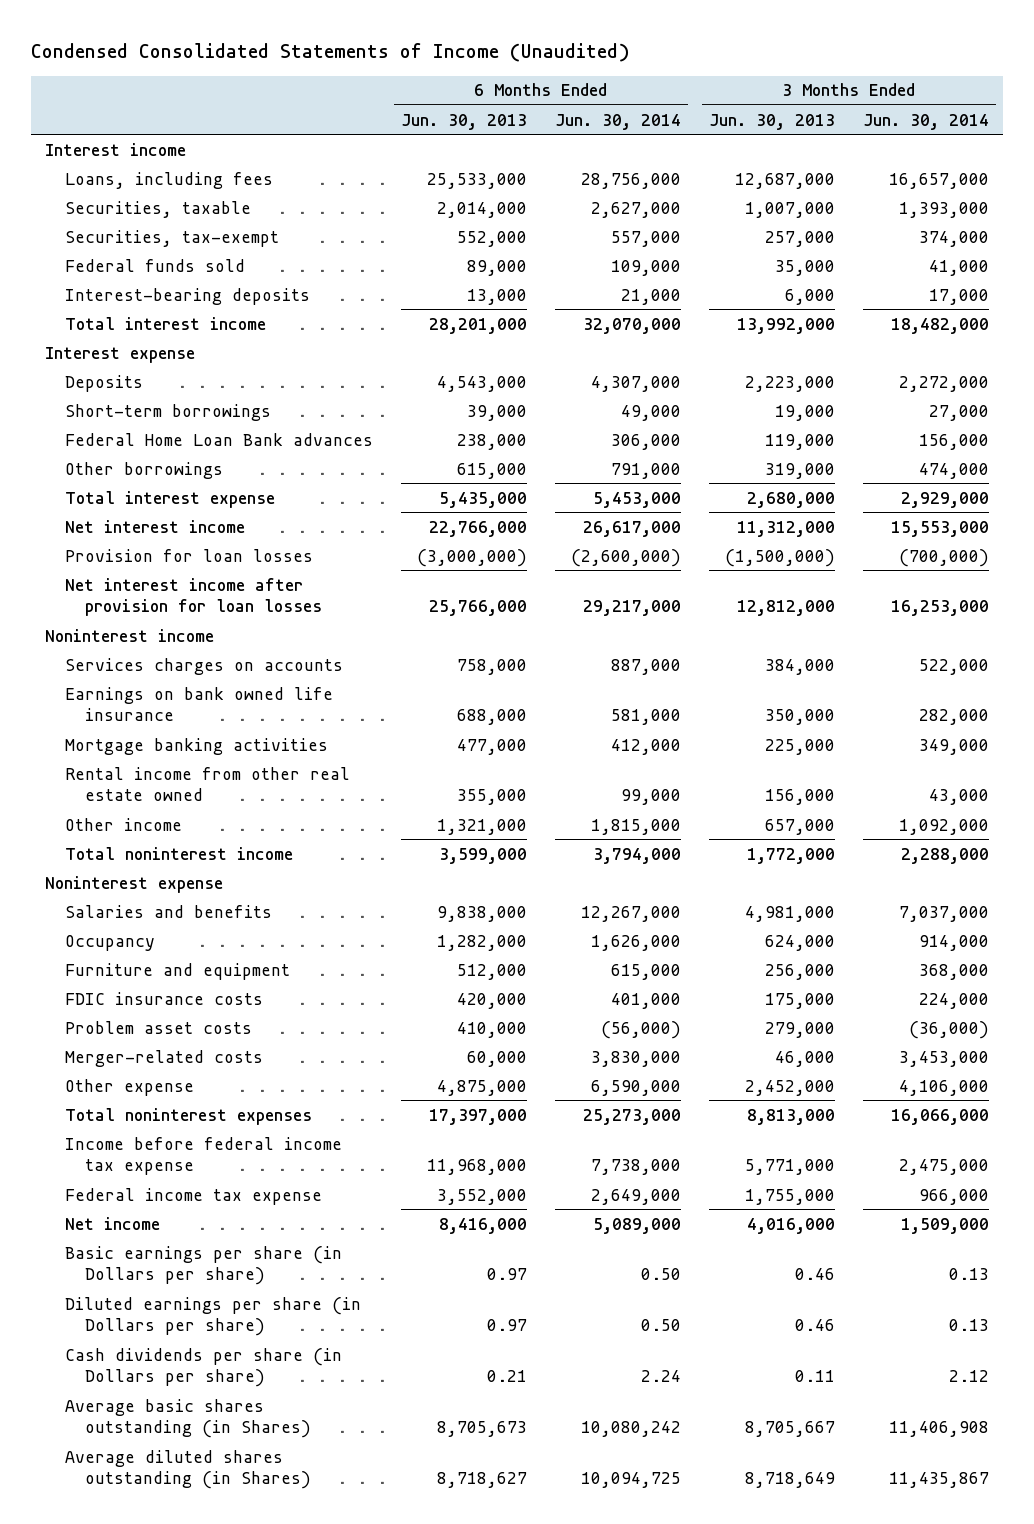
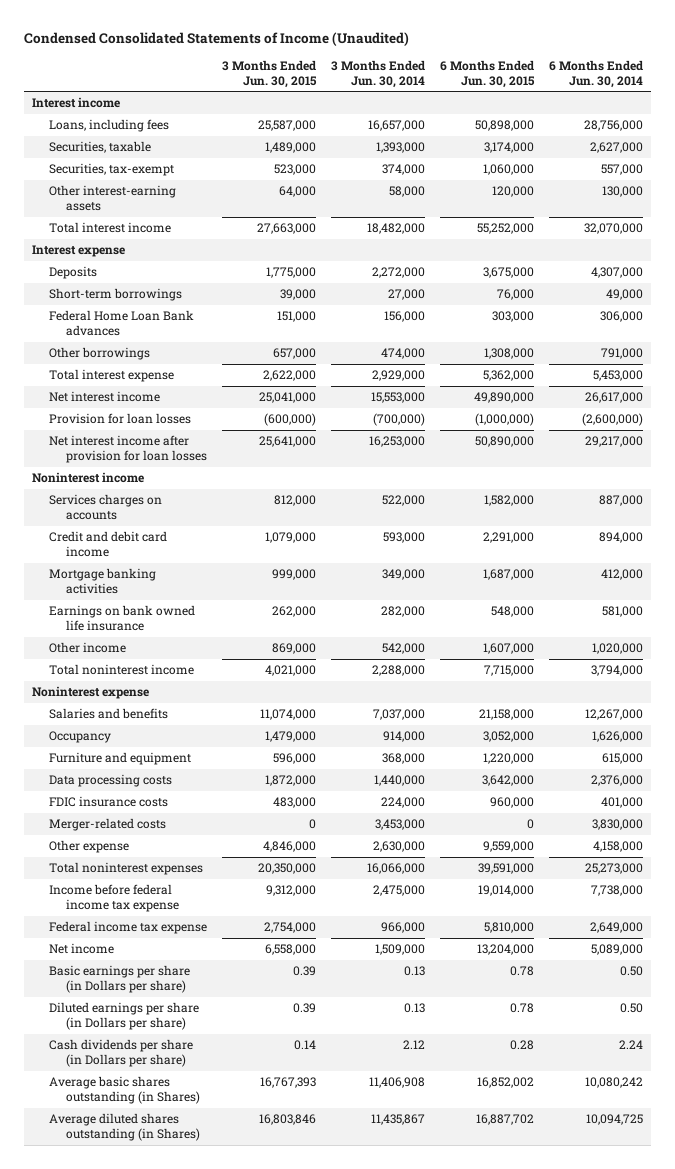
[401,113,528,130] Jun. 30, 2013 -> none
[709,113,836,130] Jun. 30, 2013 -> none
none -> [222,59,318,88] 3 Months Ended Jun. 30, 2015
none -> [440,59,536,88] 6 Months Ended Jun. 30, 2015
[65,258,246,272] Federal funds sold -> none
[65,287,311,305] Interest-bearing deposits -> none
none -> [49,185,177,211] Other interest-earning assets
none -> [49,531,168,557] Credit and debit card income
[65,766,351,802] Rental income from other real estate owned -> none
[65,686,334,722] Earnings on bank owned life insurance -> [49,605,196,631] Earnings on bank owned life insurance
[591,818,682,835] 1,815,000 -> [592,643,644,655] 1,020,000
[899,818,990,835] 1,092,000 -> [382,643,426,655] 542,000
none -> [49,774,173,788] Data processing costs
[65,1020,253,1034] Problem asset costs -> none
[591,1079,682,1096] 6,590,000 -> [593,841,644,853] 4,158,000
[899,1079,990,1096] 4,106,000 -> [373,841,426,853] 2,630,000

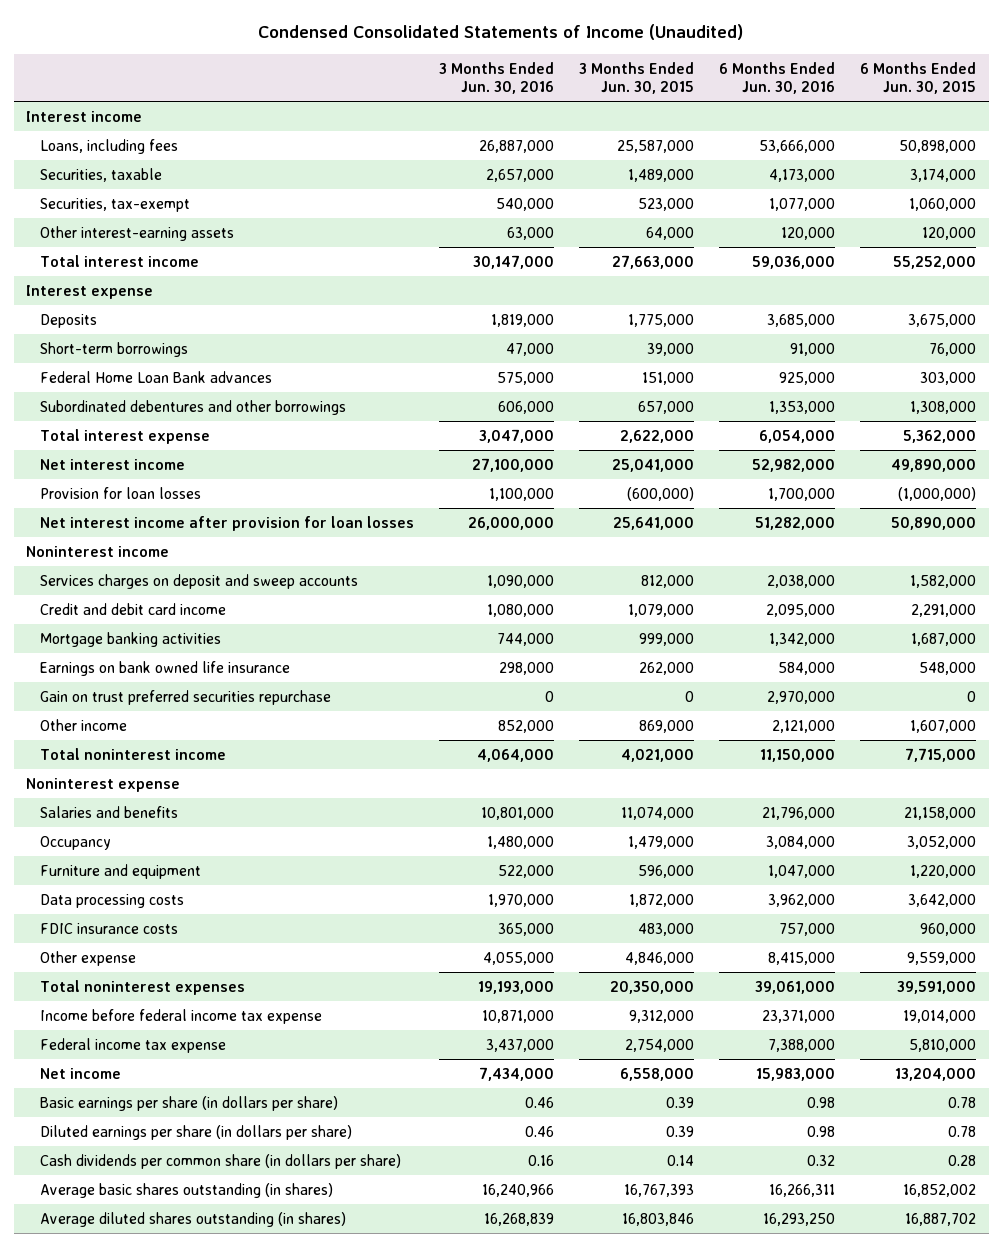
[331,59,426,88] 3 Months Ended Jun. 30, 2014 -> none
[549,59,644,88] 6 Months Ended Jun. 30, 2014 -> none
none -> [438,61,554,95] 3 Months Ended Jun. 30, 2016
none -> [719,61,836,95] 6 Months Ended Jun. 30, 2016
[49,347,151,361] Other borrowings -> [39,399,346,415] Subordinated debentures and other borrowings
[49,494,163,520] Services charges on accounts -> [39,573,358,589] Services charges on deposit and sweep accounts
none -> [39,689,331,705] Gain on trust preferred securities repurchase
[49,818,167,832] Merger-related costs -> none
[49,965,191,993] Basic earnings per share (in Dollars per share) -> [39,1095,338,1111] Basic earnings per share (in dollars per share)
[49,1002,200,1030] Diluted earnings per share (in Dollars per share) -> [39,1124,352,1140] Diluted earnings per share (in dollars per share)
[49,1039,194,1067] Cash dividends per share (in Dollars per share) -> [39,1153,401,1169] Cash dividends per common share (in dollars per share)
[49,1076,201,1104] Average basic shares outstanding (in Shares) -> [39,1182,333,1198] Average basic shares outstanding (in shares)
[49,1113,201,1141] Average diluted shares outstanding (in Shares) -> [39,1211,346,1227] Average diluted shares outstanding (in shares)

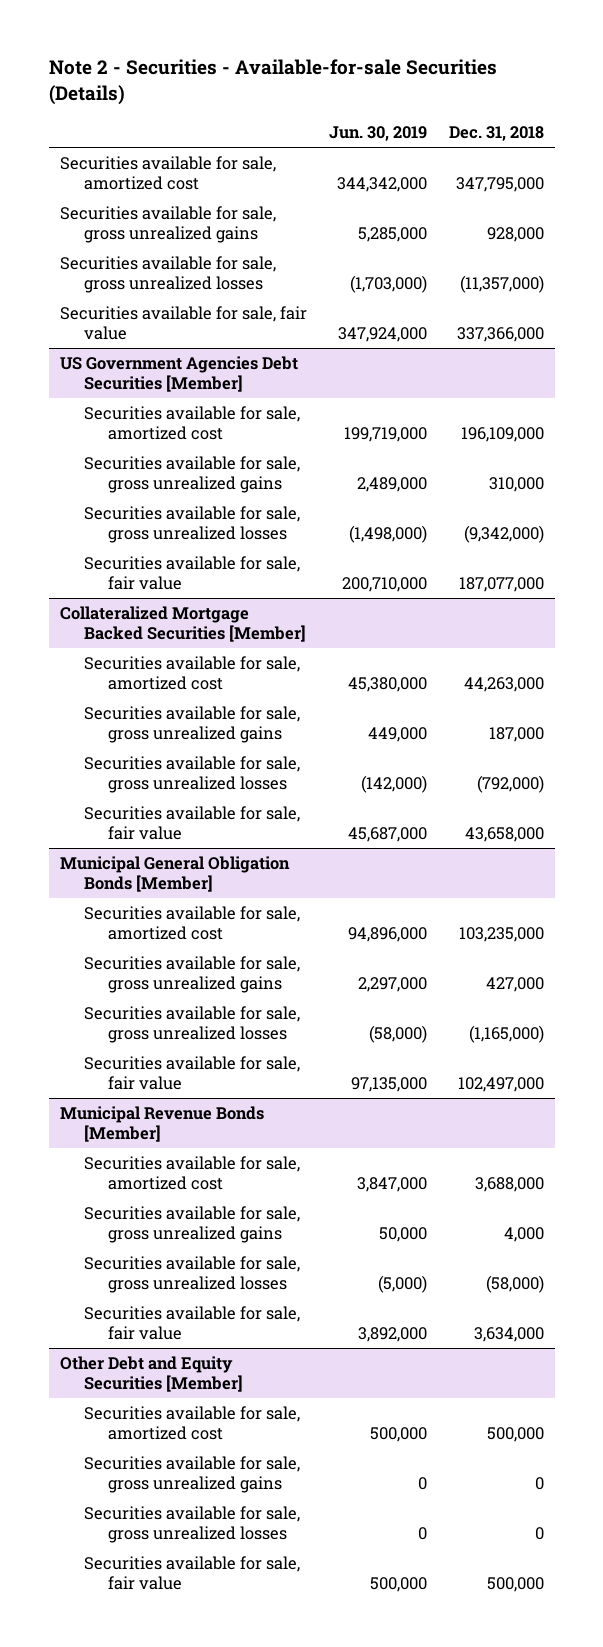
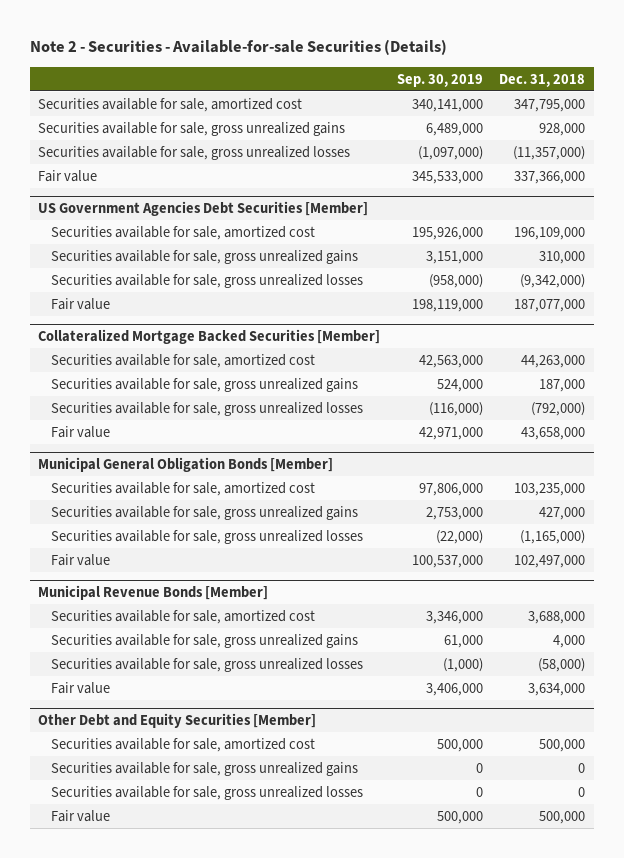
[328,126,427,142] Jun. 30, 2019 -> none
none -> [396,73,483,87] Sep. 30, 2019
[59,306,307,340] Securities available for sale, fair value -> [38,169,98,182] Fair value
[84,556,301,590] Securities available for sale, fair value -> [51,297,111,310] Fair value
[84,806,301,840] Securities available for sale, fair value -> [51,425,111,438] Fair value
[84,1056,301,1090] Securities available for sale, fair value -> [51,553,111,566] Fair value
[84,1306,301,1340] Securities available for sale, fair value -> [51,681,111,694] Fair value
[84,1556,301,1590] Securities available for sale, fair value -> [51,809,111,822] Fair value

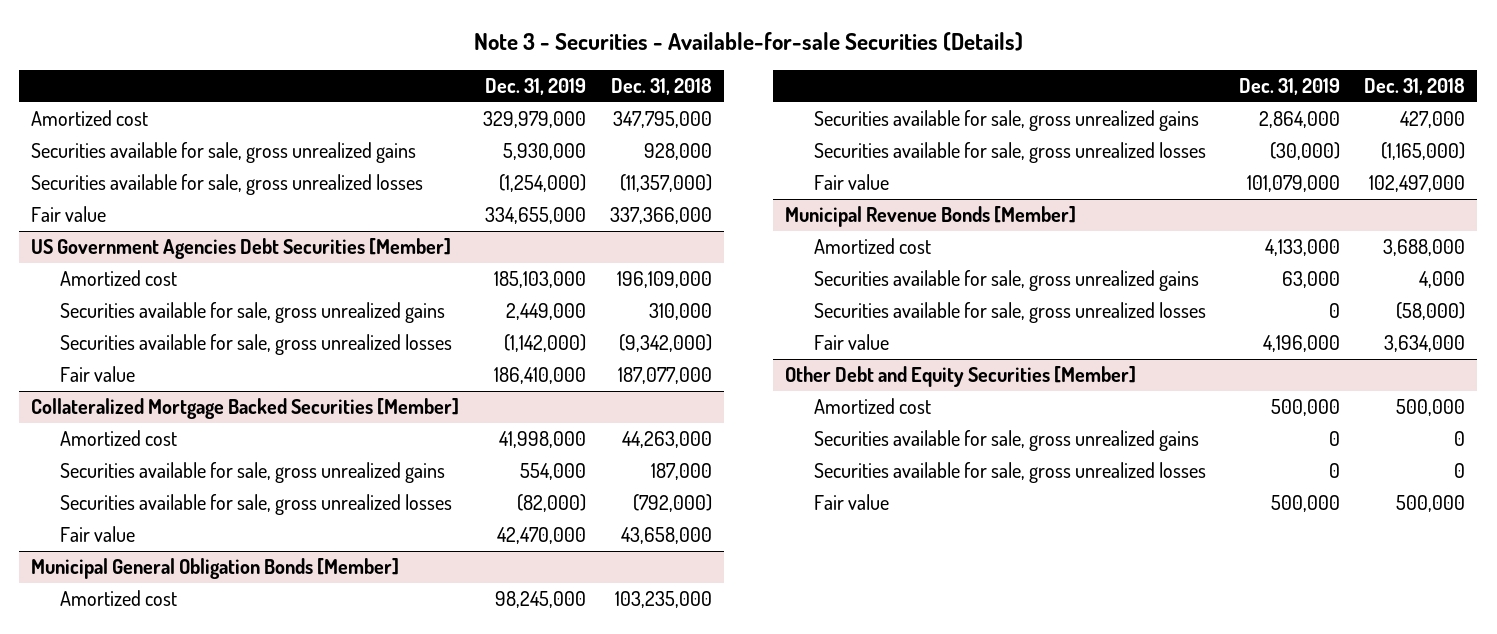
[29,39,447,56] Note 2 - Securities - Available-for-sale Securities (Details) -> [474,32,1024,52] Note 3 - Securities - Available-for-sale Securities (Details)
[396,73,483,87] Sep. 30, 2019 -> none
none -> [485,78,587,96] Dec. 31, 2019
[38,97,303,112] Securities available for sale, amortized cost -> [31,109,149,126] Amortized cost
[51,225,316,240] Securities available for sale, amortized cost -> [60,269,178,286] Amortized cost
[51,353,316,368] Securities available for sale, amortized cost -> [60,429,178,446] Amortized cost
[51,481,316,496] Securities available for sale, amortized cost -> [60,589,178,606] Amortized cost
[51,609,316,624] Securities available for sale, amortized cost -> [813,237,931,254] Amortized cost
[51,737,316,752] Securities available for sale, amortized cost -> [813,397,931,414] Amortized cost

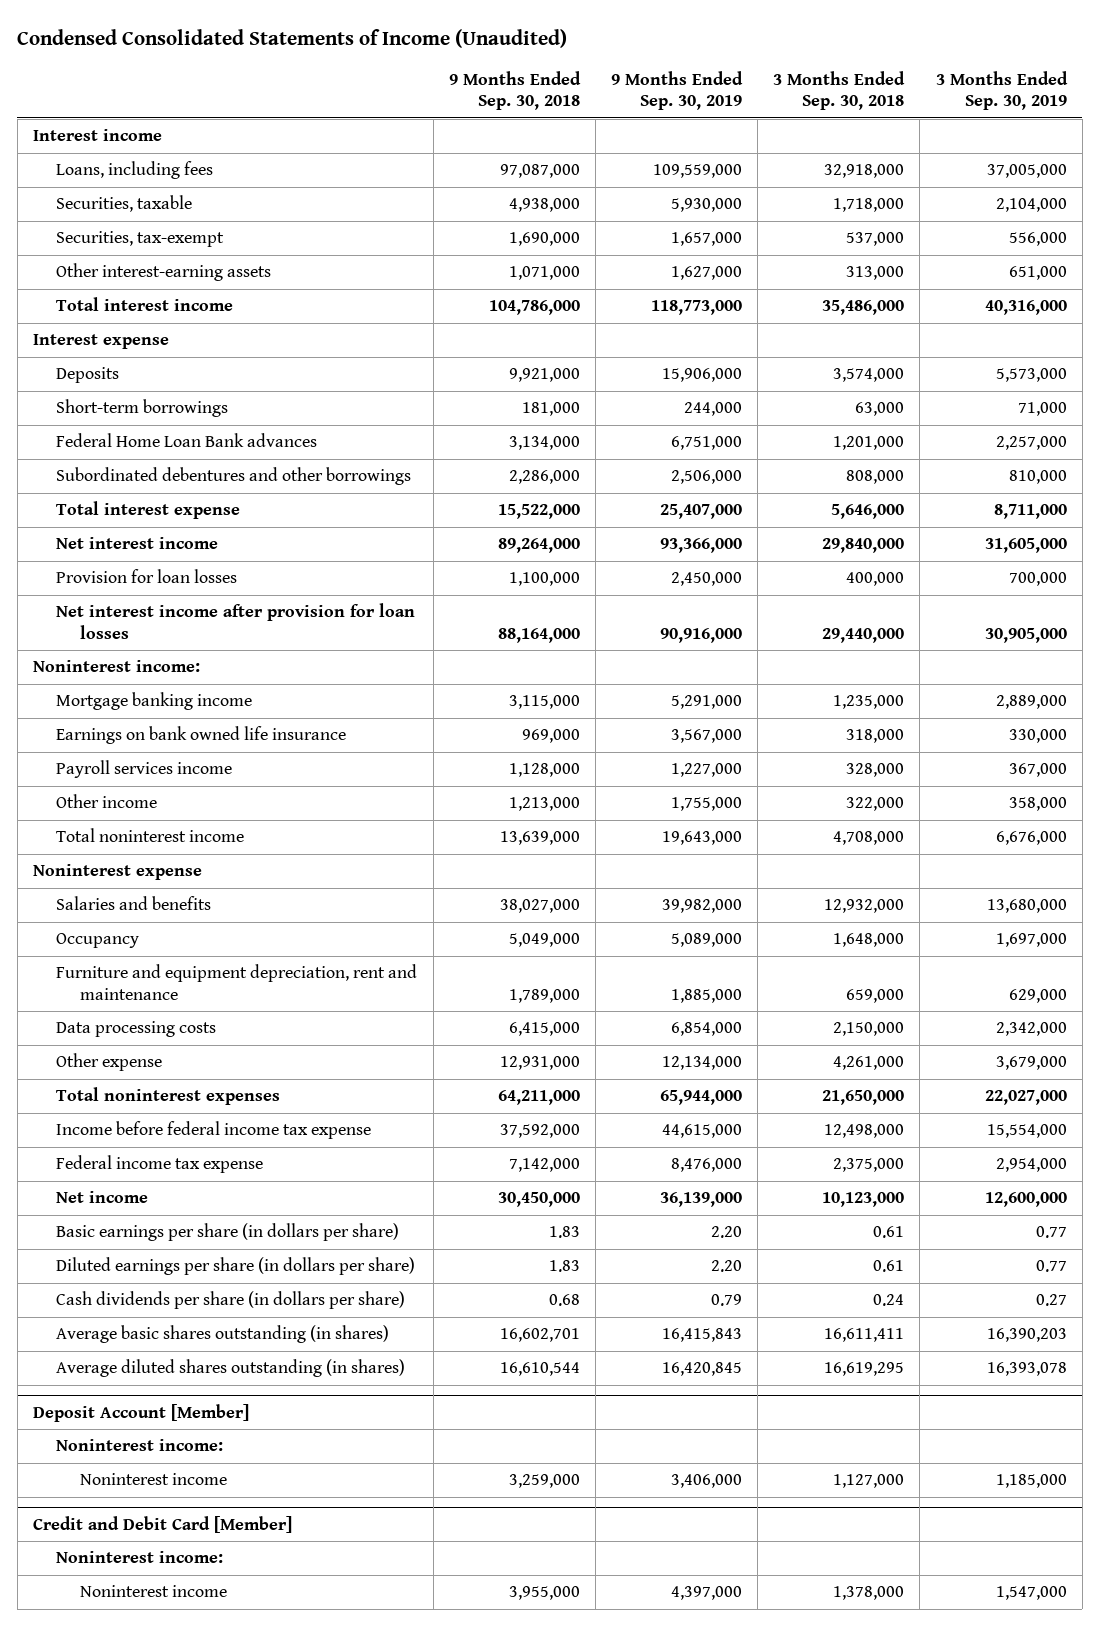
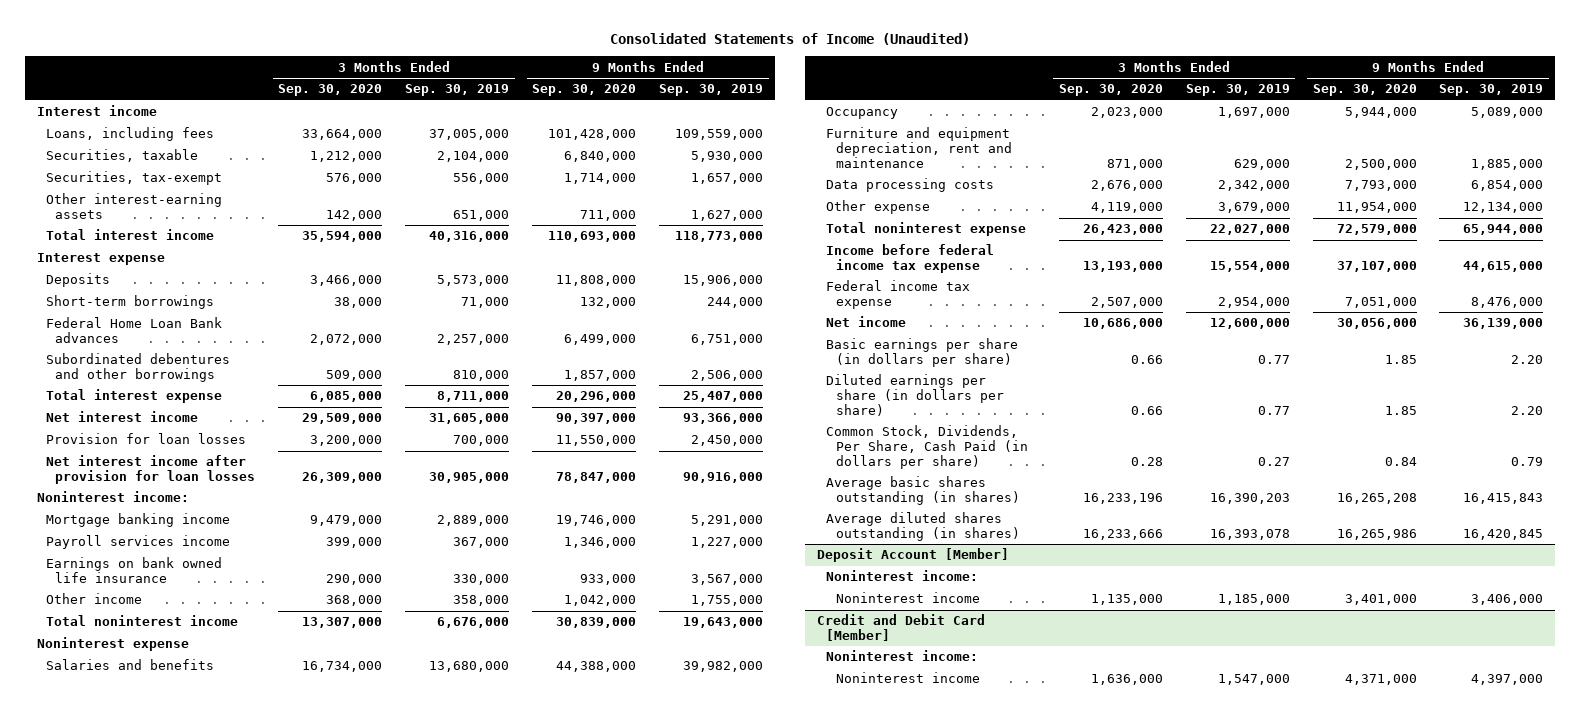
[17,28,568,48] Condensed Consolidated Statements of Income (Unaudited) -> [610,33,971,46] Consolidated Statements of Income (Unaudited)
[448,71,581,111] 9 Months Ended Sep. 30, 2018 -> none
[773,71,906,111] 3 Months Ended Sep. 30, 2018 -> none
none -> [278,84,383,97] Sep. 30, 2020
none -> [532,84,637,97] Sep. 30, 2020
[56,726,347,745] Earnings on bank owned life insurance -> [46,557,223,583] Earnings on bank owned life insurance
[56,1087,281,1106] Total noninterest expenses -> [826,222,1027,237] Total noninterest expense
[56,1291,406,1310] Cash dividends per share (in dollars per share) -> [826,425,1028,469] Common Stock, Dividends, Per Share, Cash Paid (in dollars per share)

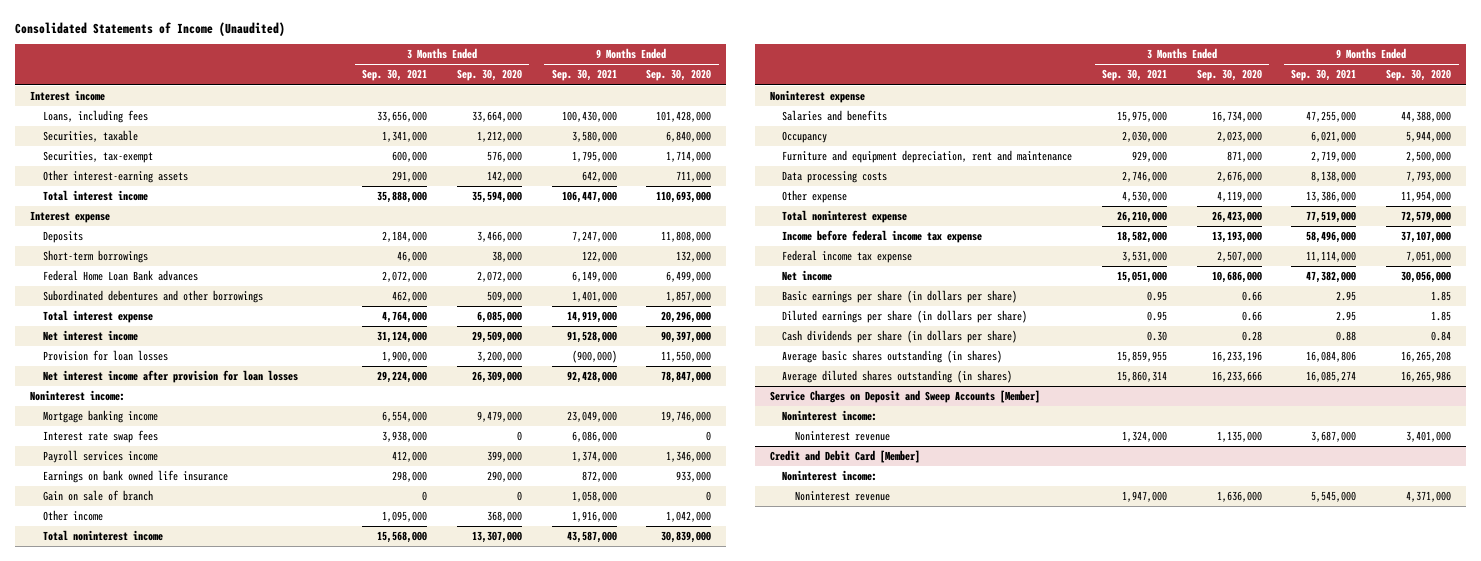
[405,84,510,97] Sep. 30, 2019 -> none
[659,84,764,97] Sep. 30, 2019 -> none
none -> [362,69,428,82] Sep. 30, 2021
none -> [551,69,617,82] Sep. 30, 2021
none -> [42,430,158,444] Interest rate swap fees
none -> [42,490,153,502] Gain on sale of branch
[826,425,1028,469] Common Stock, Dividends, Per Share, Cash Paid (in dollars per share) -> [782,330,1018,344] Cash dividends per share (in dollars per share)
[816,548,1009,563] Deposit Account [Member] -> none
none -> [769,390,1040,404] Service Charges on Deposit and Sweep Accounts [Member]
[835,592,980,604] Noninterest income -> [795,431,891,442] Noninterest revenue
[835,672,980,684] Noninterest income -> [795,491,891,502] Noninterest revenue

